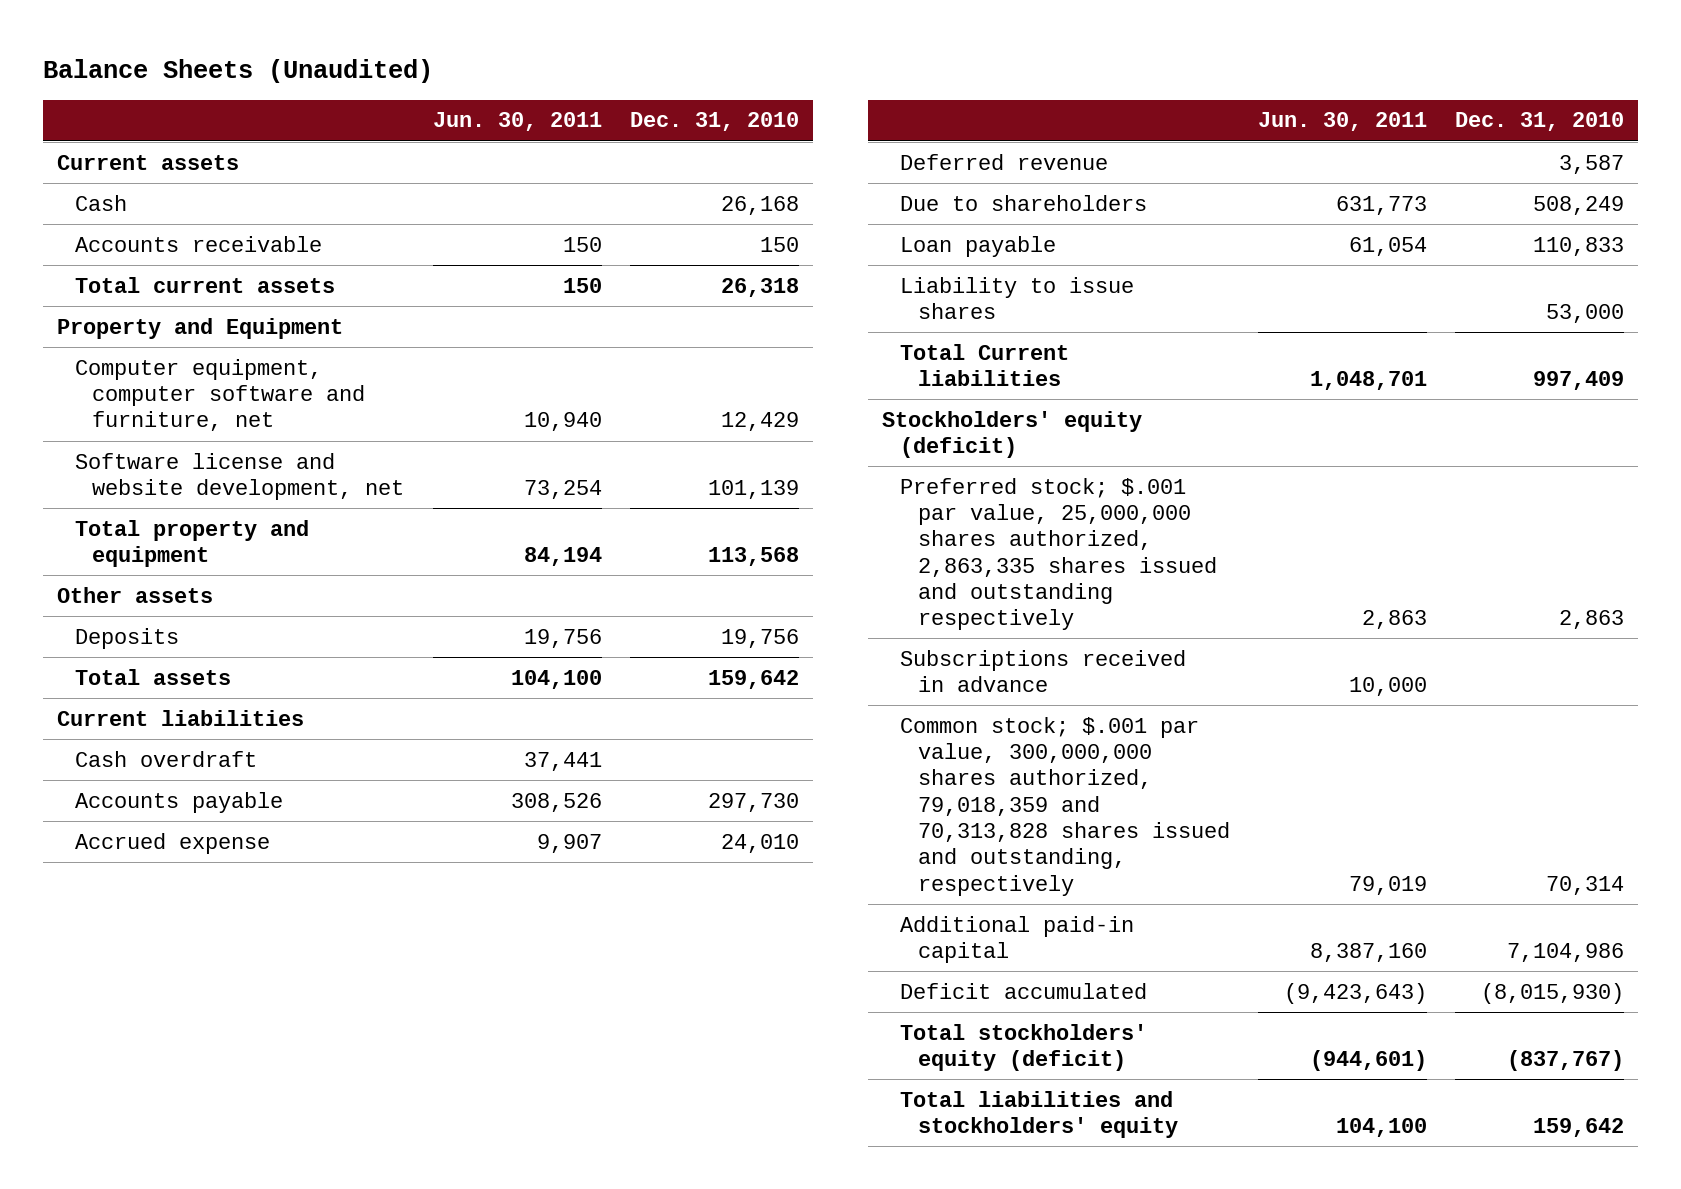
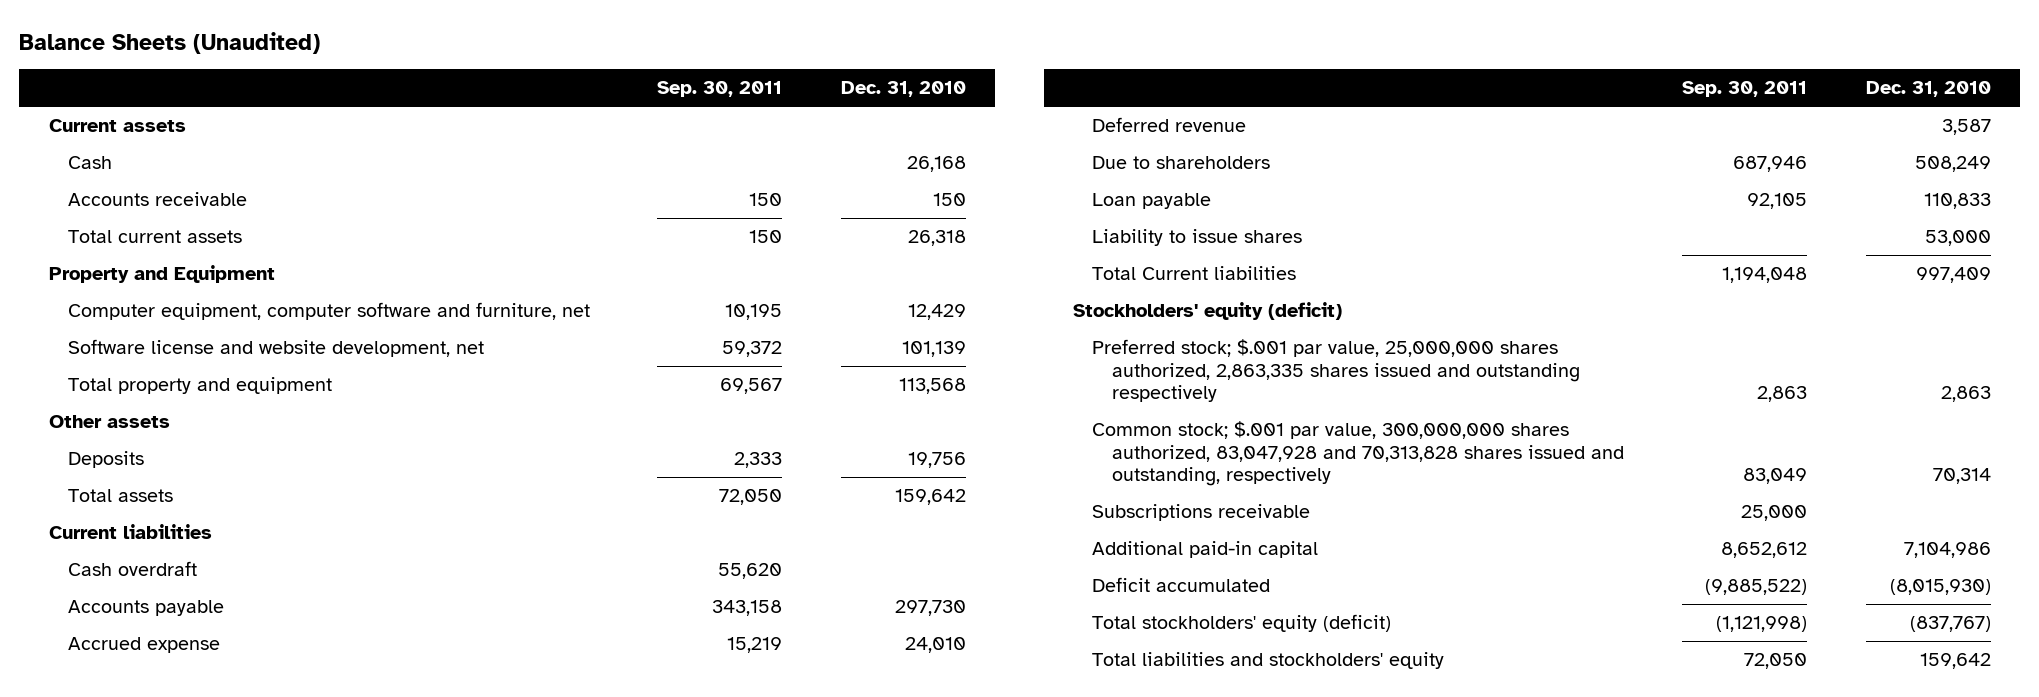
[432,112,602,132] Jun. 30, 2011 -> none
none -> [657,81,783,98] Sep. 30, 2011
[899,649,1186,693] Subscriptions received in advance -> none
[899,716,1230,896] Common stock; $.001 par value, 300,000,000 shares authorized, 79,018,359 and 70,313,828 shares issued and outstanding, respectively -> [1092,421,1624,487] Common stock; $.001 par value, 300,000,000 shares authorized, 83,047,928 and 70,313,828 shares issued and outstanding, respectively
none -> [1092,504,1311,522] Subscriptions receivable

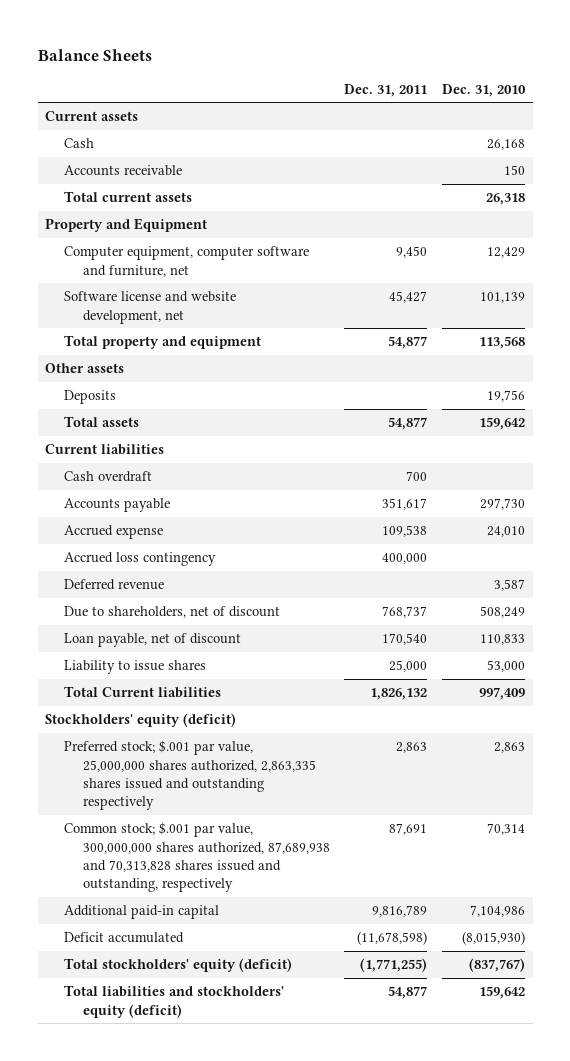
[19,31,321,54] Balance Sheets (Unaudited) -> [37,48,152,61] Balance Sheets
[657,81,783,98] Sep. 30, 2011 -> none
none -> [344,83,428,97] Dec. 31, 2011
none -> [63,552,216,567] Accrued loss contingency
[1092,156,1271,170] Due to shareholders -> [63,606,280,619] Due to shareholders, net of discount
[1092,193,1212,210] Loan payable -> [63,633,241,648] Loan payable, net of discount
[1092,504,1311,522] Subscriptions receivable -> none
[1092,421,1624,487] Common stock; $.001 par value, 300,000,000 shares authorized, 83,047,928 and 70,313,828 shares issued and outstanding, respectively -> [63,822,330,893] Common stock; $.001 par value, 300,000,000 shares authorized, 87,689,938 and 70,313,828 shares issued and outstanding, respectively
[1092,652,1445,670] Total liabilities and stockholders' equity -> [63,985,284,1018] Total liabilities and stockholders' equity (deficit)

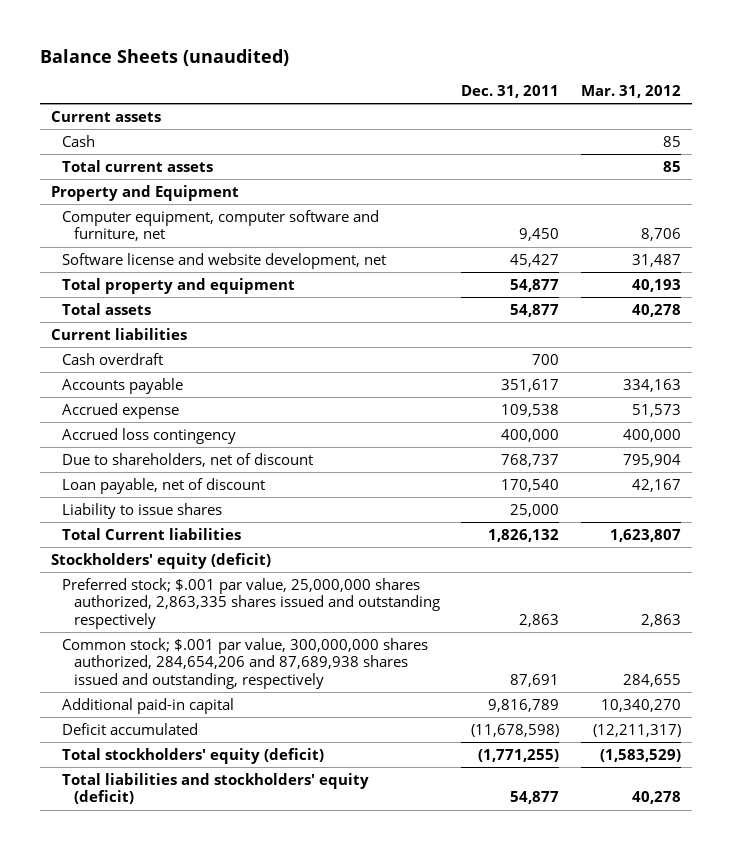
[37,48,152,61] Balance Sheets -> [39,49,289,67] Balance Sheets (unaudited)
[442,83,527,97] Dec. 31, 2010 -> none
none -> [581,85,682,99] Mar. 31, 2012
[63,165,182,177] Accounts receivable -> none
[45,363,125,374] Other assets -> none
[63,390,116,405] Deposits -> none
[63,579,164,591] Deferred revenue -> none
[63,822,330,893] Common stock; $.001 par value, 300,000,000 shares authorized, 87,689,938 and 70,313,828 shares issued and outstanding, respectively -> [62,637,429,690] Common stock; $.001 par value, 300,000,000 shares authorized, 284,654,206 and 87,689,938 shares issued and outstanding, respectively

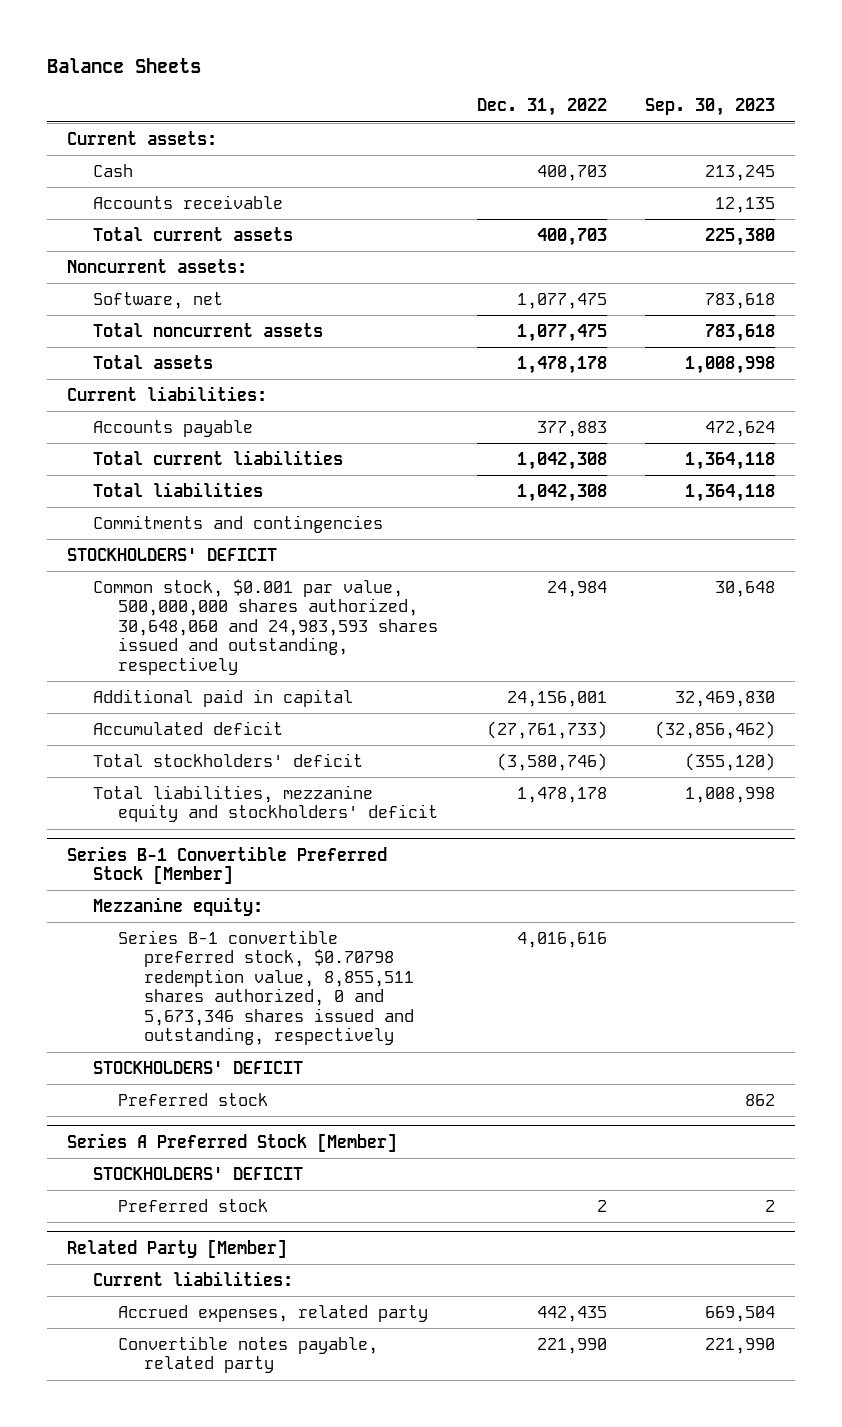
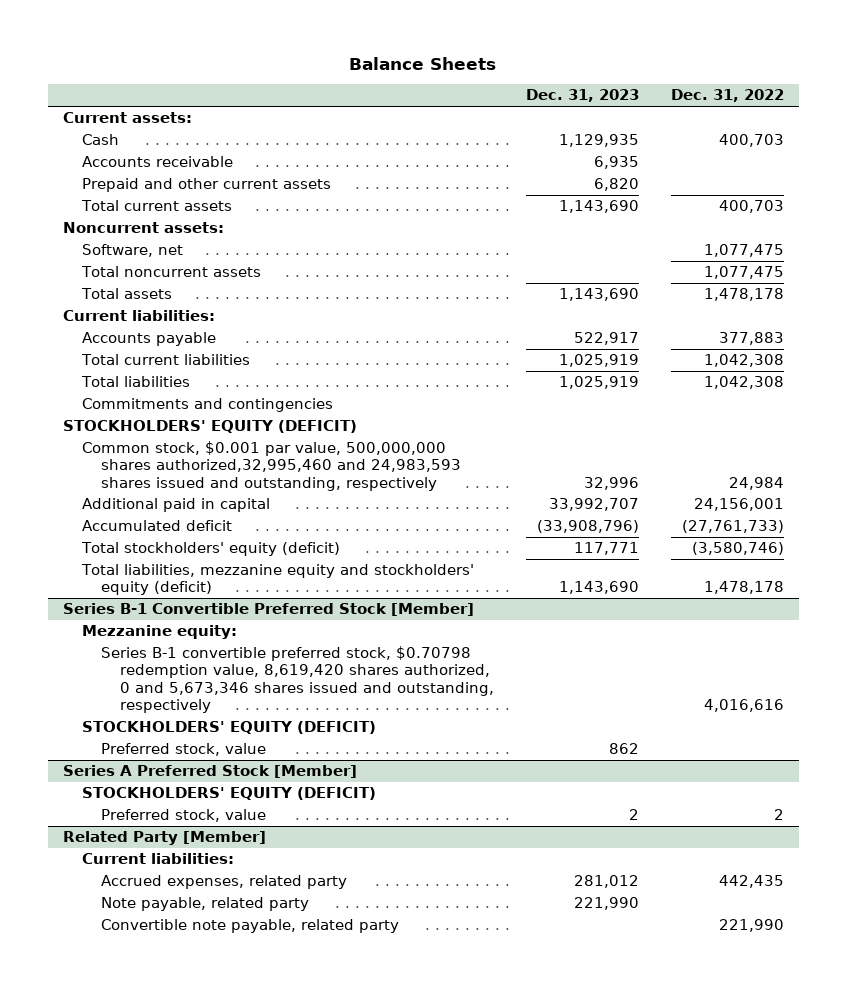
[645,98,776,117] Sep. 30, 2023 -> none
none -> [526,89,640,103] Dec. 31, 2023
none -> [82,178,332,193] Prepaid and other current assets
[66,547,277,561] STOCKHOLDERS' DEFICIT -> [63,420,358,434] STOCKHOLDERS' EQUITY (DEFICIT)
[92,578,439,675] Common stock, $0.001 par value, 500,000,000 shares authorized, 30,648,060 and 24,983,593 shares issued and outstanding, respectively -> [82,441,462,491] Common stock, $0.001 par value, 500,000,000 shares authorized,32,995,460 and 24,983,593 shares issued and outstanding, respectively
[92,752,363,767] Total stockholders' deficit -> [81,542,341,557] Total stockholders' equity (deficit)
[92,784,439,823] Total liabilities, mezzanine equity and stockholders' deficit -> [81,564,475,596] Total liabilities, mezzanine equity and stockholders' equity (deficit)
[118,929,415,1046] Series B-1 convertible preferred stock, $0.70798 redemption value, 8,855,511 shares authorized, 0 and 5,673,346 shares issued and outstanding, respectively -> [101,646,495,713] Series B-1 convertible preferred stock, $0.70798 redemption value, 8,619,420 shares authorized, 0 and 5,673,346 shares issued and outstanding, respectively
[92,1060,303,1074] STOCKHOLDERS' DEFICIT -> [82,721,377,735] STOCKHOLDERS' EQUITY (DEFICIT)
[118,1092,269,1106] Preferred stock -> [101,743,267,757] Preferred stock, value
[92,1166,303,1180] STOCKHOLDERS' DEFICIT -> [82,787,377,801] STOCKHOLDERS' EQUITY (DEFICIT)
[118,1198,269,1212] Preferred stock -> [101,809,267,823] Preferred stock, value
none -> [101,897,310,912] Note payable, related party
[118,1335,379,1374] Convertible notes payable, related party -> [101,919,400,934] Convertible note payable, related party

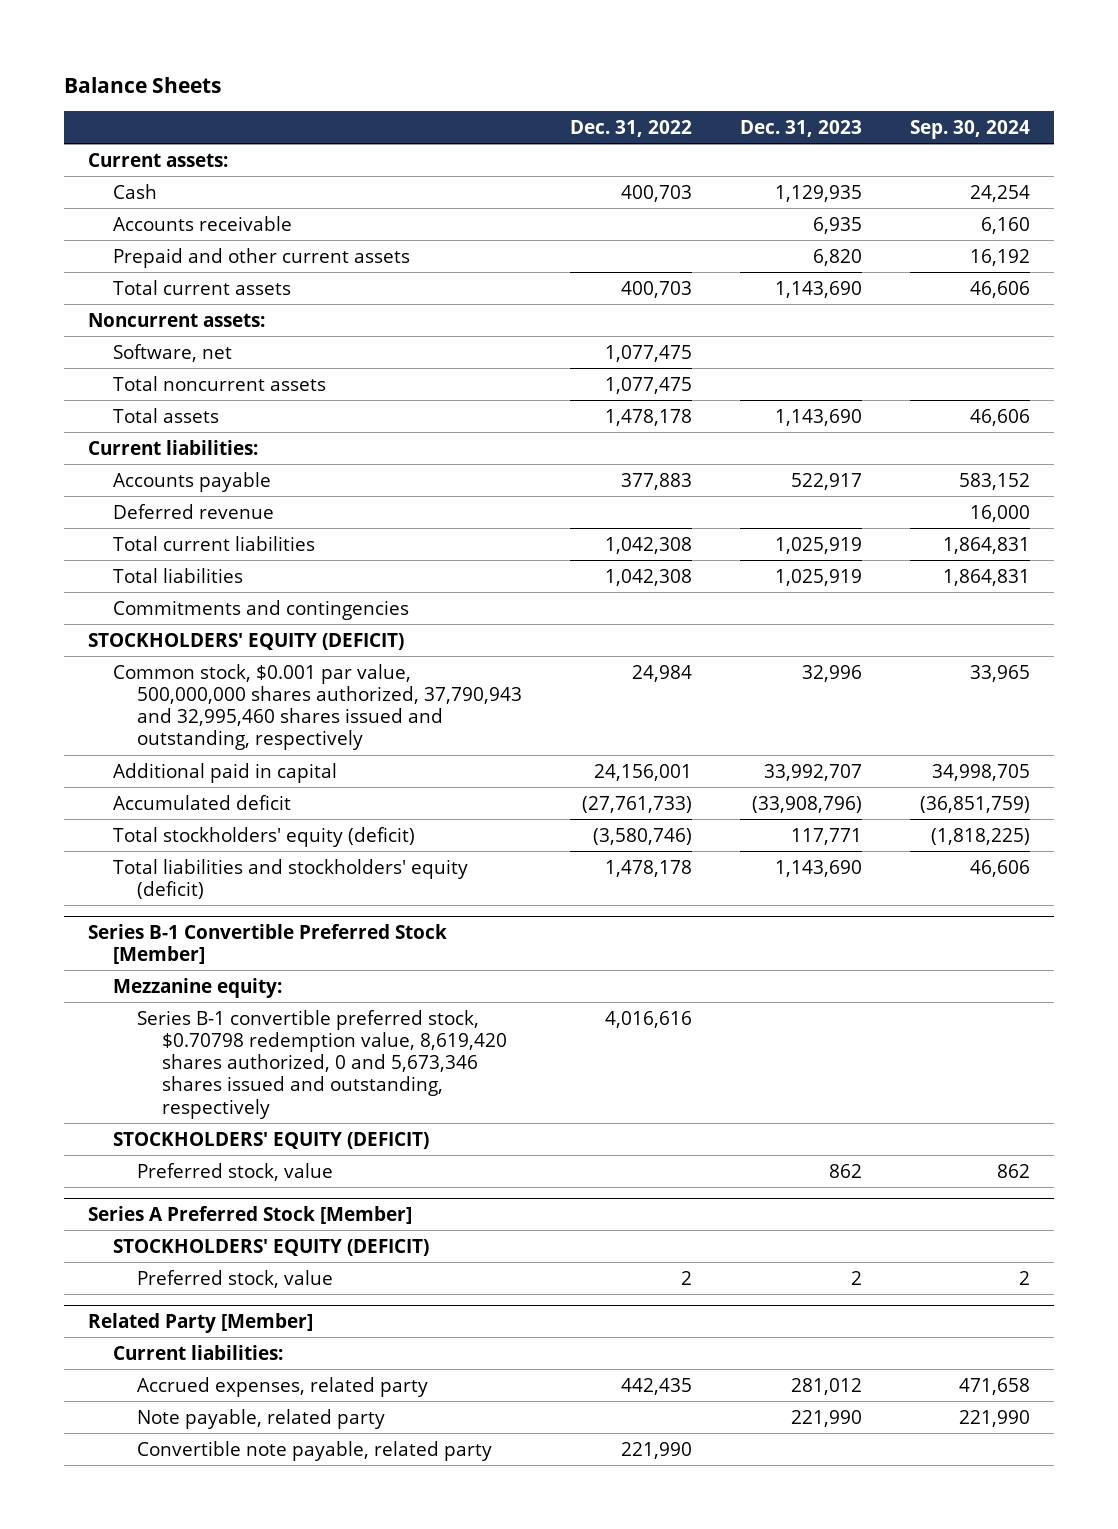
none -> [909,119,1030,139] Sep. 30, 2024
none -> [112,503,274,519] Deferred revenue
[82,441,462,491] Common stock, $0.001 par value, 500,000,000 shares authorized,32,995,460 and 24,983,593 shares issued and outstanding, respectively -> [112,663,523,751] Common stock, $0.001 par value, 500,000,000 shares authorized, 37,790,943 and 32,995,460 shares issued and outstanding, respectively
[81,564,475,596] Total liabilities, mezzanine equity and stockholders' equity (deficit) -> [112,858,468,899] Total liabilities and stockholders' equity (deficit)

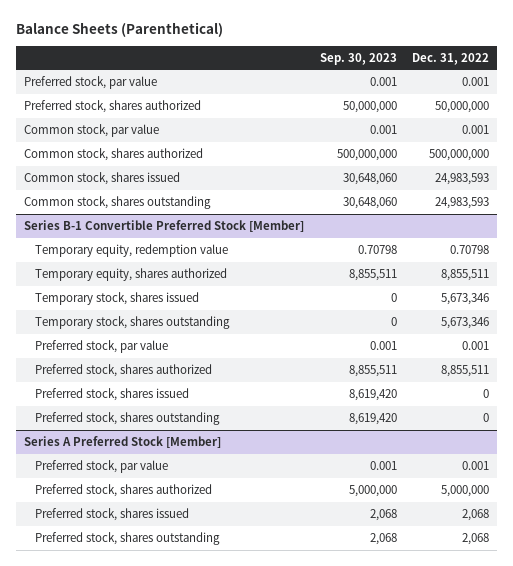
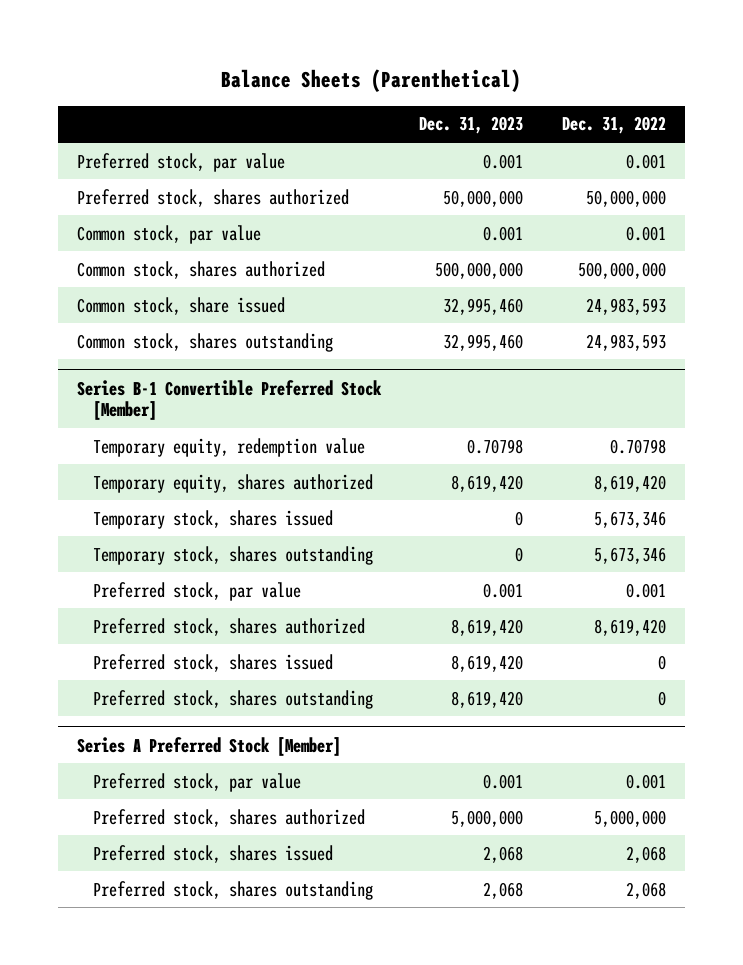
[319,52,397,65] Sep. 30, 2023 -> none
none -> [419,116,524,135] Dec. 31, 2023
[23,172,180,186] Common stock, shares issued -> [77,296,286,315] Common stock, share issued
[441,269,490,282] 8,855,511 -> [593,474,666,492] 8,619,420
[441,365,490,378] 8,855,511 -> [593,618,666,636] 8,619,420

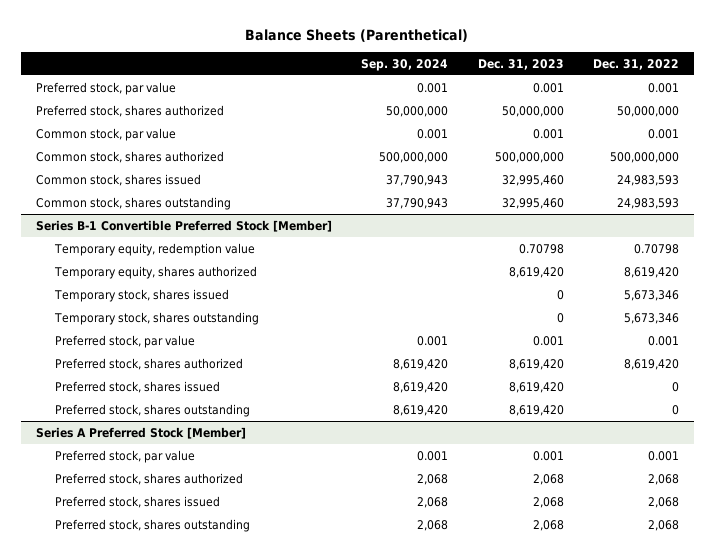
none -> [361,58,449,71] Sep. 30, 2024
[77,296,286,315] Common stock, share issued -> [35,173,201,186] Common stock, shares issued
[451,809,524,827] 5,000,000 -> [532,473,564,485] 2,068
[593,809,666,827] 5,000,000 -> [647,473,679,485] 2,068

